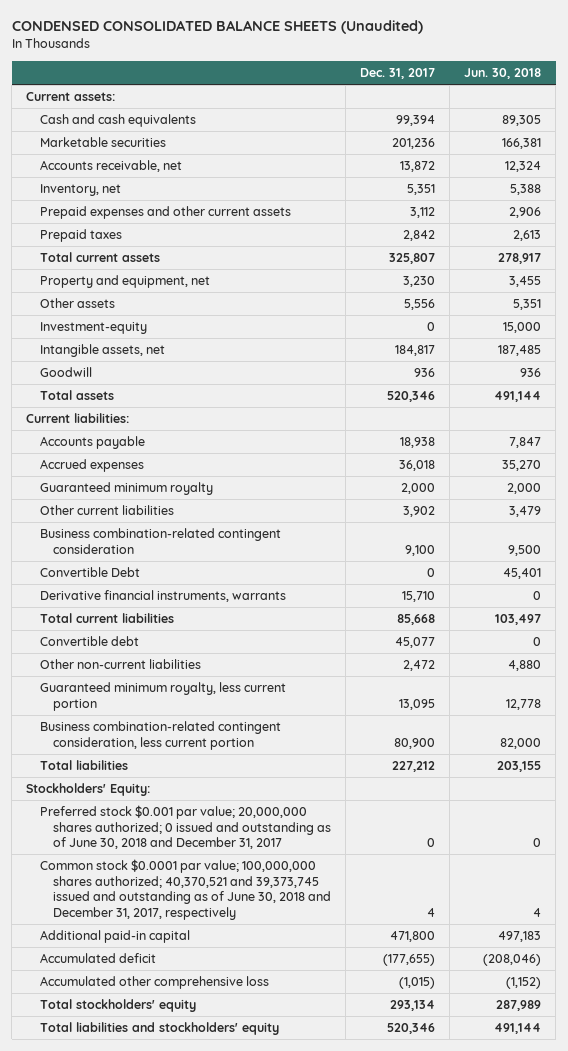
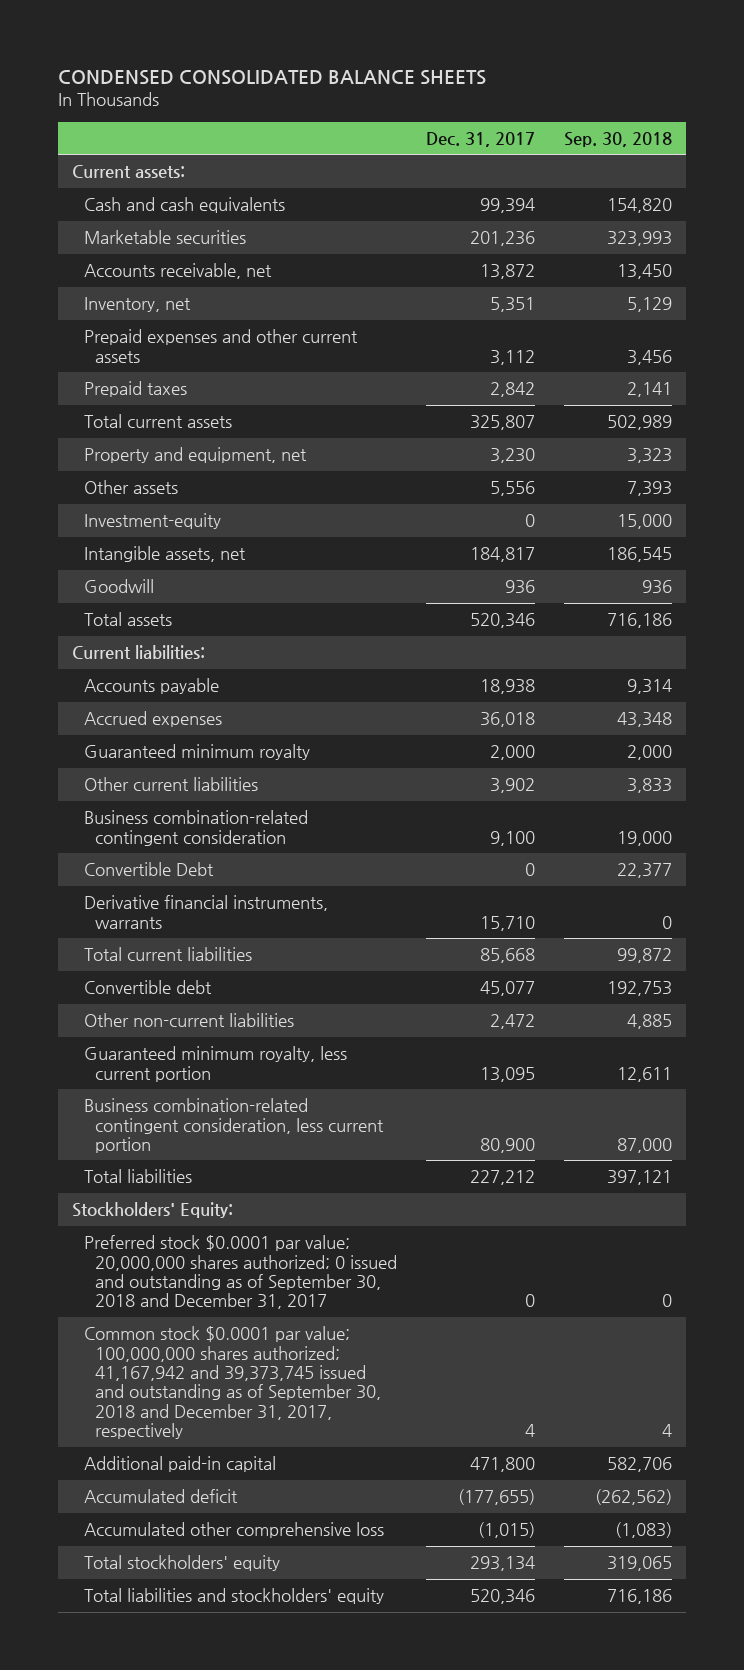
[11,20,423,35] CONDENSED CONSOLIDATED BALANCE SHEETS (Unaudited) -> [57,70,486,86] CONDENSED CONSOLIDATED BALANCE SHEETS
[464,68,542,80] Jun. 30, 2018 -> none
none -> [564,131,673,147] Sep. 30, 2018
[39,805,332,850] Preferred stock $0.001 par value; 20,000,000 shares authorized; 0 issued and outstanding as of June 30, 2018 and December 31, 2017 -> [83,1235,398,1310] Preferred stock $0.0001 par value; 20,000,000 shares authorized; 0 issued and outstanding as of September 30, 2018 and December 31, 2017
[39,859,332,921] Common stock $0.0001 par value; 100,000,000 shares authorized; 40,370,521 and 39,373,745 issued and outstanding as of June 30, 2018 and December 31, 2017, respectively -> [83,1326,382,1440] Common stock $0.0001 par value; 100,000,000 shares authorized; 41,167,942 and 39,373,745 issued and outstanding as of September 30, 2018 and December 31, 2017, respectively

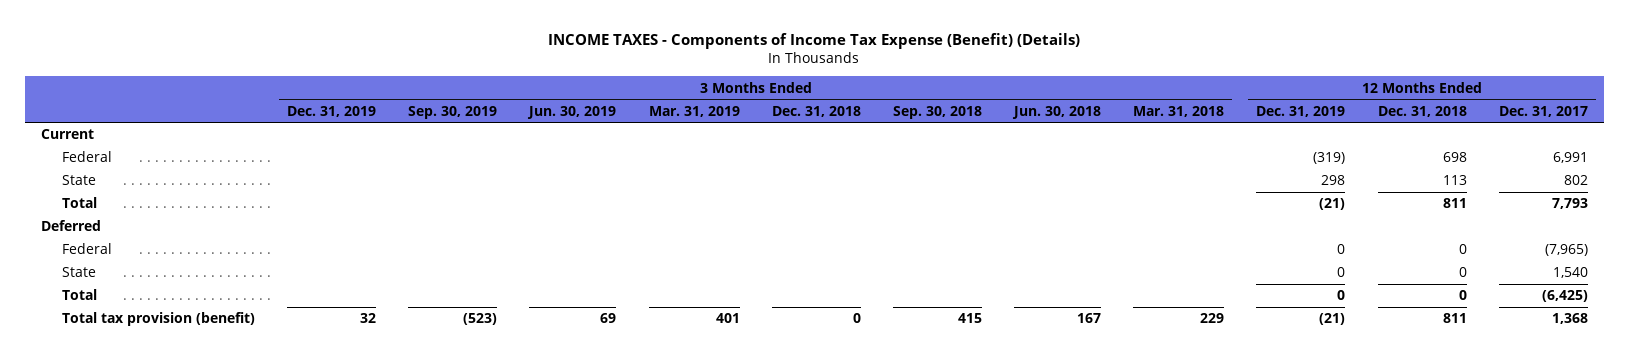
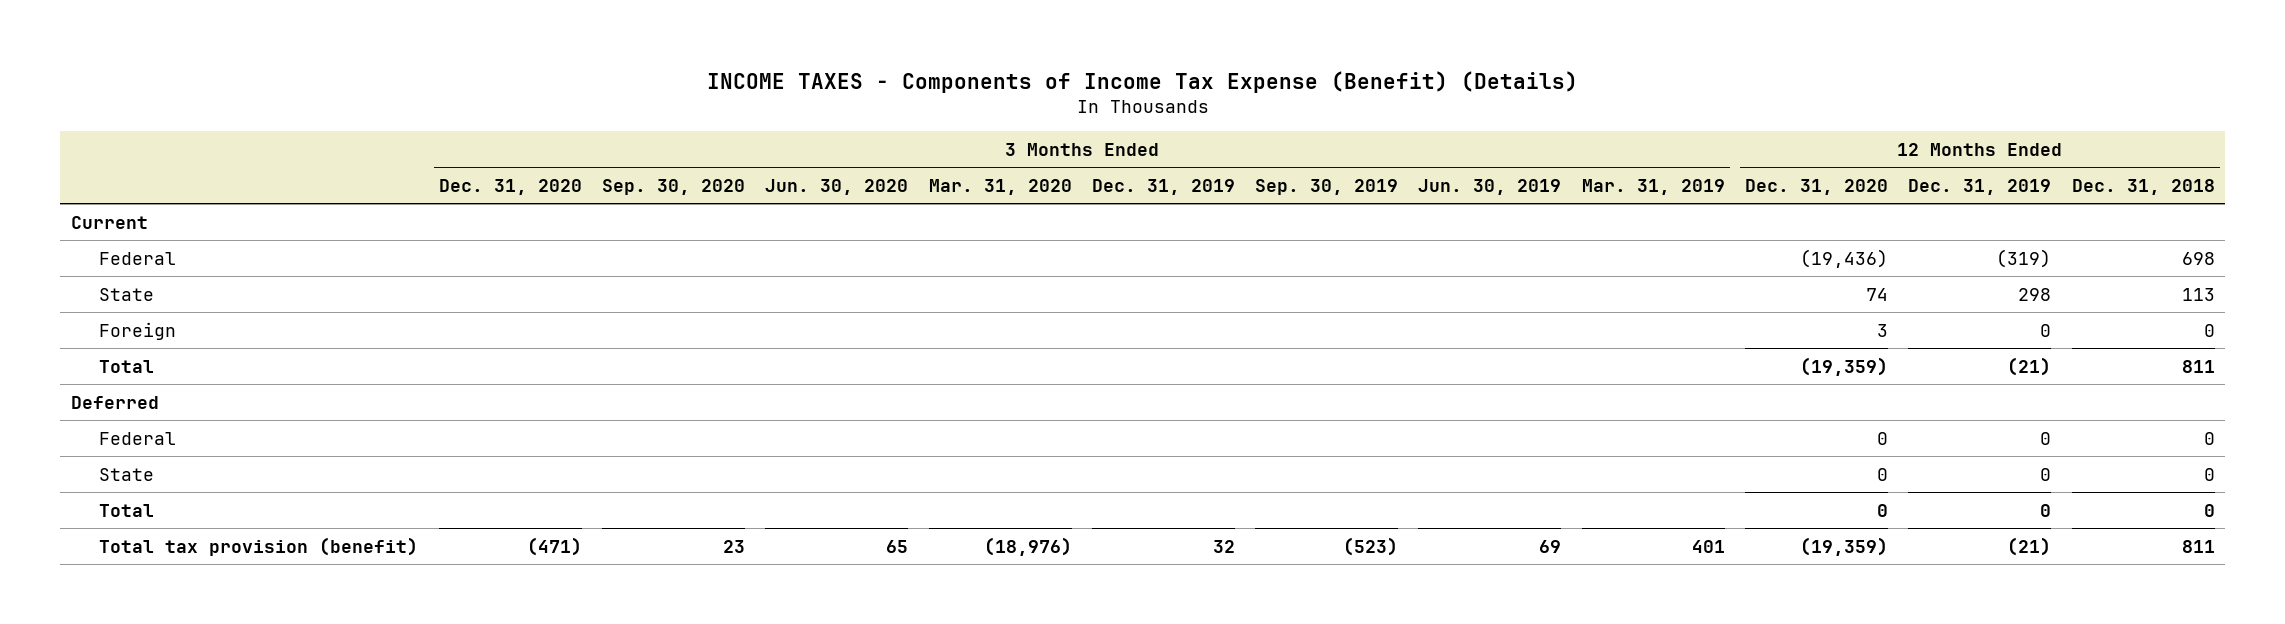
[771,105,861,117] Dec. 31, 2018 -> none
[892,105,982,119] Sep. 30, 2018 -> none
[1012,105,1102,119] Jun. 30, 2018 -> none
[1133,105,1225,117] Mar. 31, 2018 -> none
[1498,105,1588,117] Dec. 31, 2017 -> none
none -> [438,178,582,195] Dec. 31, 2020
none -> [602,178,746,195] Sep. 30, 2020
none -> [765,178,909,195] Jun. 30, 2020
none -> [928,178,1072,195] Mar. 31, 2020
none -> [1745,178,1889,195] Dec. 31, 2020
none -> [99,321,177,340] Foreign

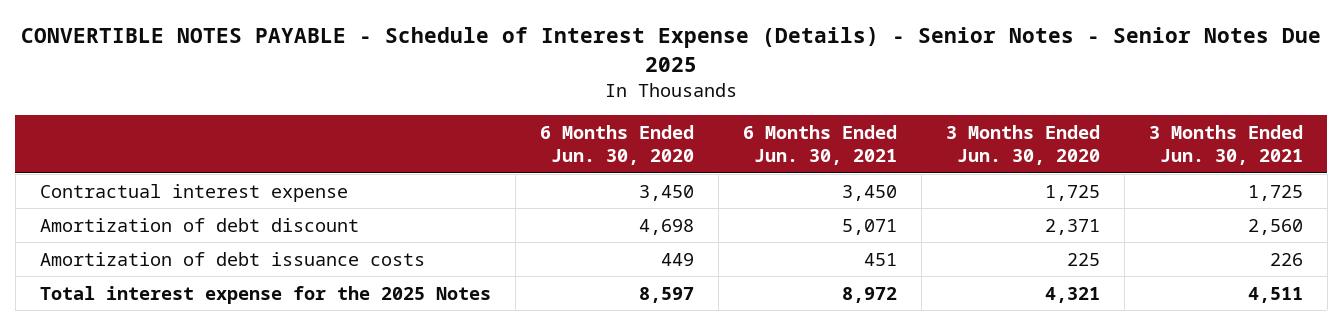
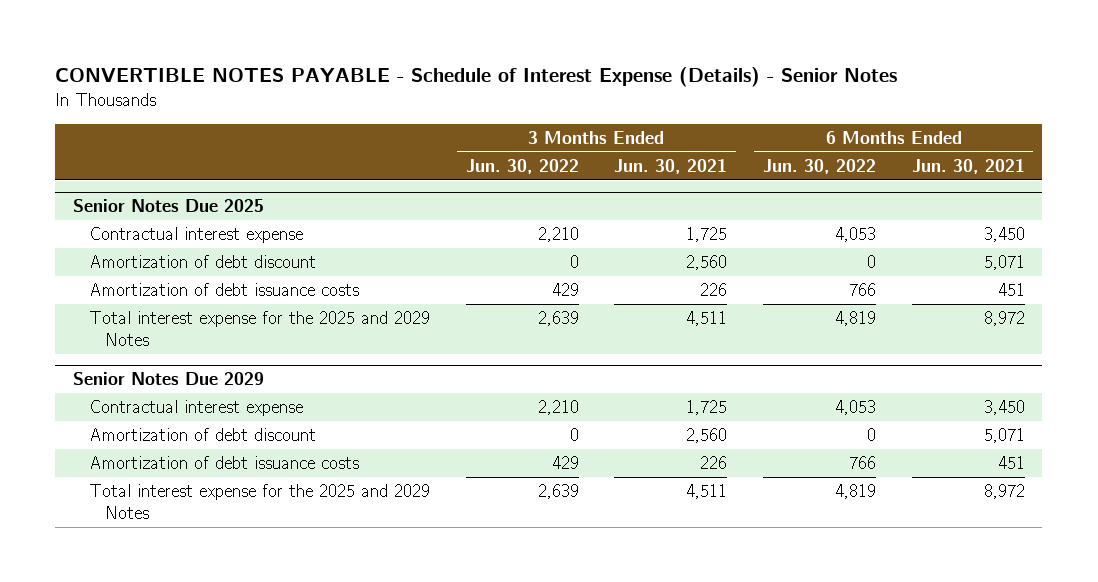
[21,27,1322,72] CONVERTIBLE NOTES PAYABLE - Schedule of Interest Expense (Details) - Senior Notes - Senior Notes Due 2025 -> [55,67,898,88] CONVERTIBLE NOTES PAYABLE - Schedule of Interest Expense (Details) - Senior Notes
[539,124,694,166] 6 Months Ended Jun. 30, 2020 -> none
[945,124,1100,166] 3 Months Ended Jun. 30, 2020 -> none
none -> [465,158,579,174] Jun. 30, 2022
none -> [762,158,876,174] Jun. 30, 2022
none -> [73,199,265,213] Senior Notes Due 2025
[39,285,491,304] Total interest expense for the 2025 Notes -> [88,311,430,347] Total interest expense for the 2025 and 2029 Notes
none -> [73,372,265,386] Senior Notes Due 2029
none -> [88,400,303,417] Contractual interest expense
none -> [88,428,316,442] Amortization of debt discount
none -> [88,456,359,470] Amortization of debt issuance costs
none -> [88,484,430,520] Total interest expense for the 2025 and 2029 Notes

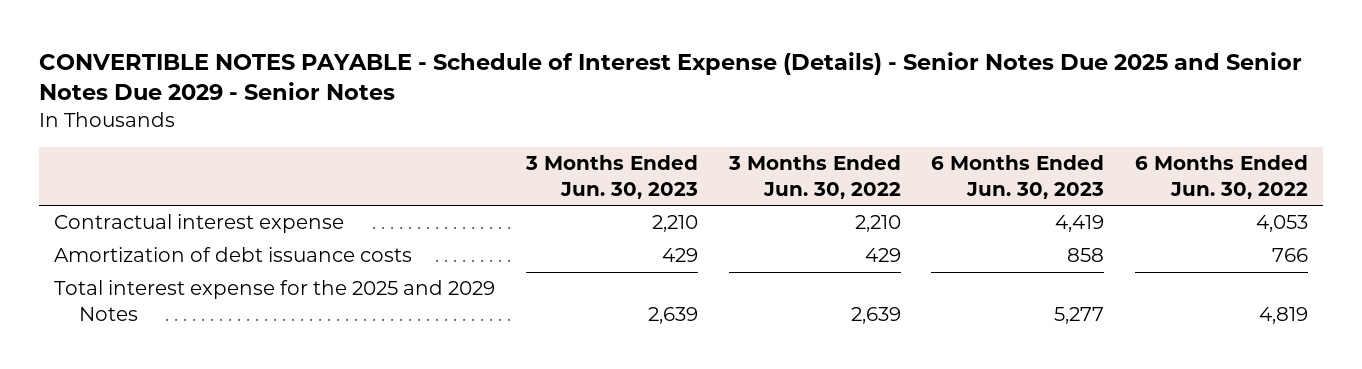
[55,67,898,88] CONVERTIBLE NOTES PAYABLE - Schedule of Interest Expense (Details) - Senior Notes -> [39,51,1303,101] CONVERTIBLE NOTES PAYABLE - Schedule of Interest Expense (Details) - Senior Notes Due 2025 and Senior Notes Due 2029 - Senior Notes
[614,158,728,174] Jun. 30, 2021 -> none
[911,158,1025,174] Jun. 30, 2021 -> none
none -> [525,155,699,199] 3 Months Ended Jun. 30, 2023
none -> [931,155,1105,199] 6 Months Ended Jun. 30, 2023
[73,199,265,213] Senior Notes Due 2025 -> none
[88,255,316,269] Amortization of debt discount -> none
[73,372,265,386] Senior Notes Due 2029 -> none
[88,400,303,417] Contractual interest expense -> none
[88,428,316,442] Amortization of debt discount -> none
[88,456,359,470] Amortization of debt issuance costs -> none
[88,484,430,520] Total interest expense for the 2025 and 2029 Notes -> none

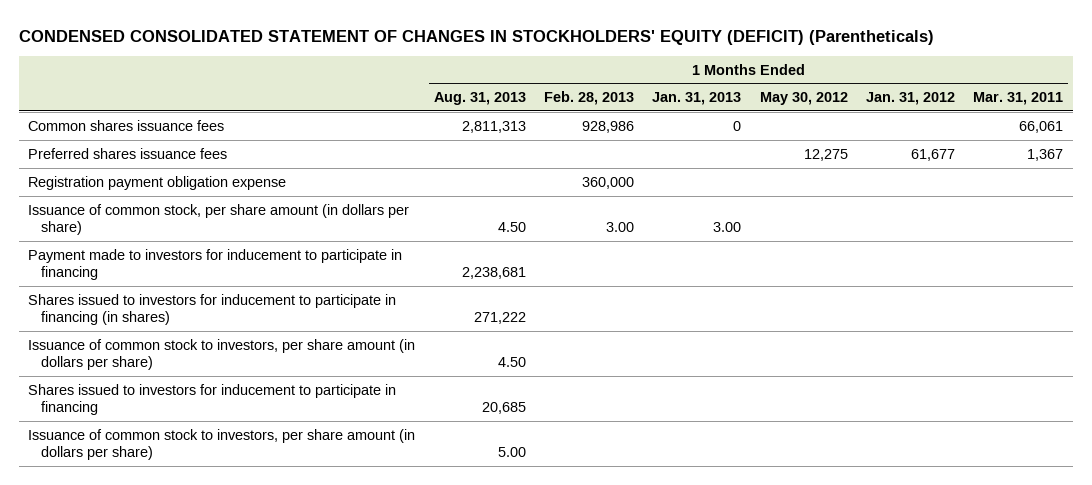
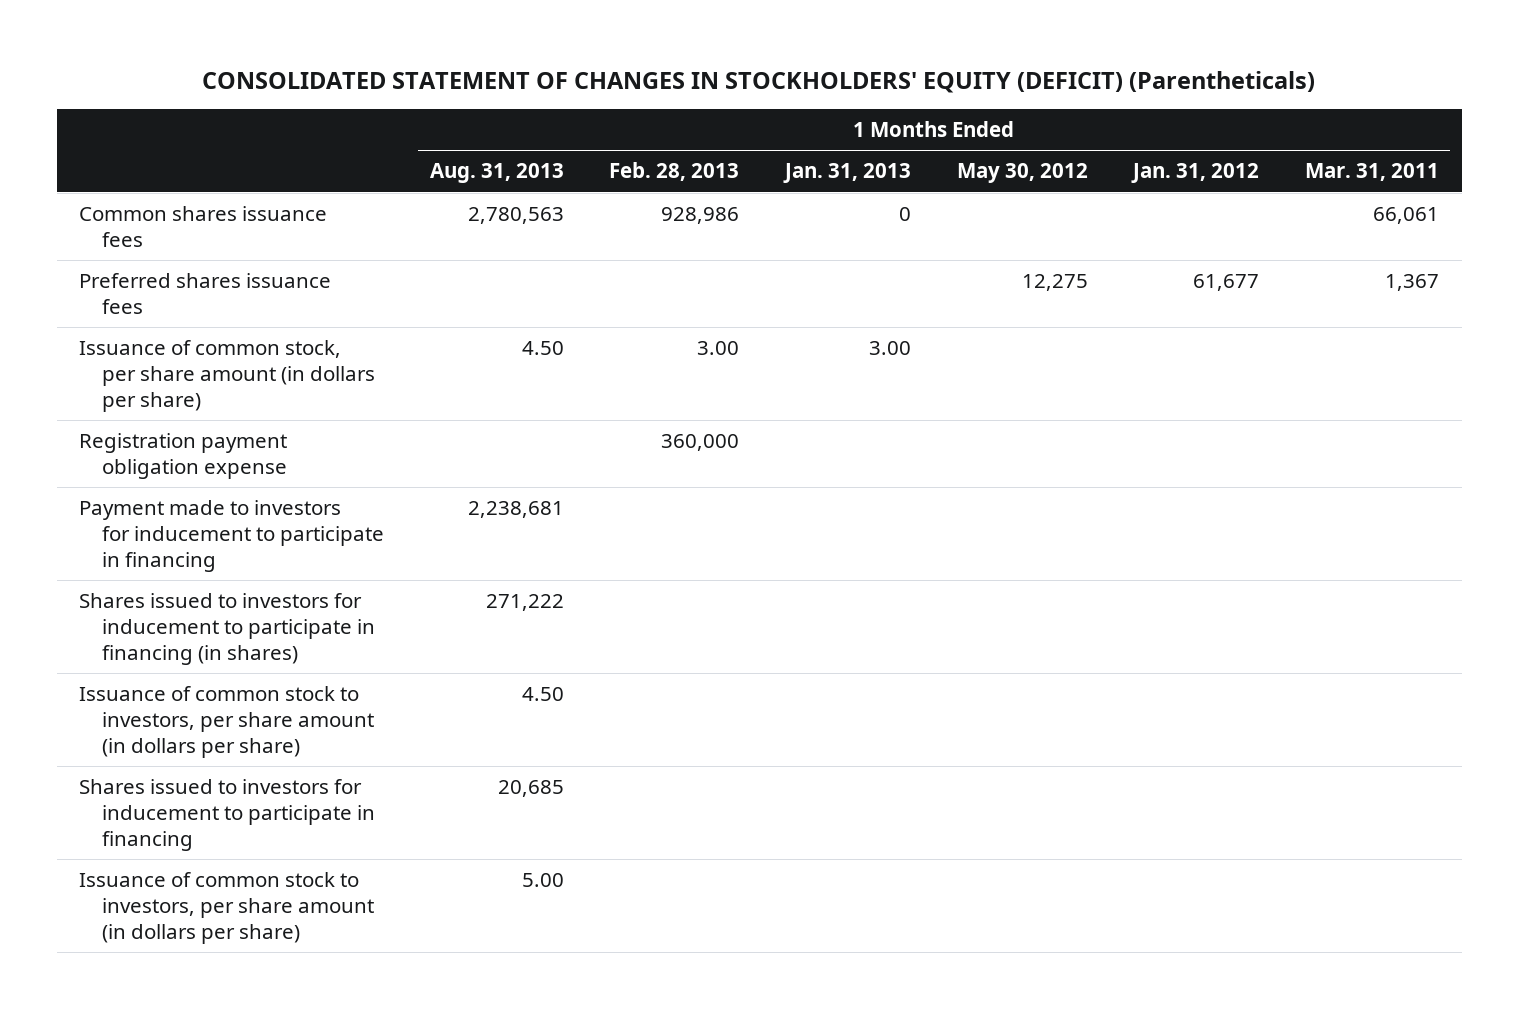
[19,29,935,45] CONDENSED CONSOLIDATED STATEMENT OF CHANGES IN STOCKHOLDERS' EQUITY (DEFICIT) (Parentheticals) -> [202,70,1316,93] CONSOLIDATED STATEMENT OF CHANGES IN STOCKHOLDERS' EQUITY (DEFICIT) (Parentheticals)
[461,120,526,133] 2,811,313 -> [467,207,564,225] 2,780,563
[28,175,287,190] Registration payment obligation expense -> [79,433,288,480] Registration payment obligation expense

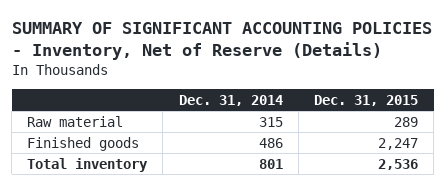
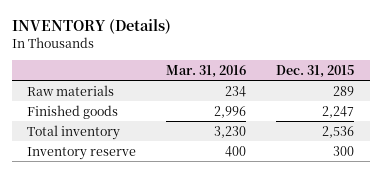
[11,21,432,60] SUMMARY OF SIGNIFICANT ACCOUNTING POLICIES - Inventory, Net of Reserve (Details) -> [11,18,171,34] INVENTORY (Details)
[178,95,283,107] Dec. 31, 2014 -> none
none -> [166,64,247,78] Mar. 31, 2016
[27,115,124,127] Raw material -> [26,84,114,96] Raw materials
none -> [26,146,136,160] Inventory reserve

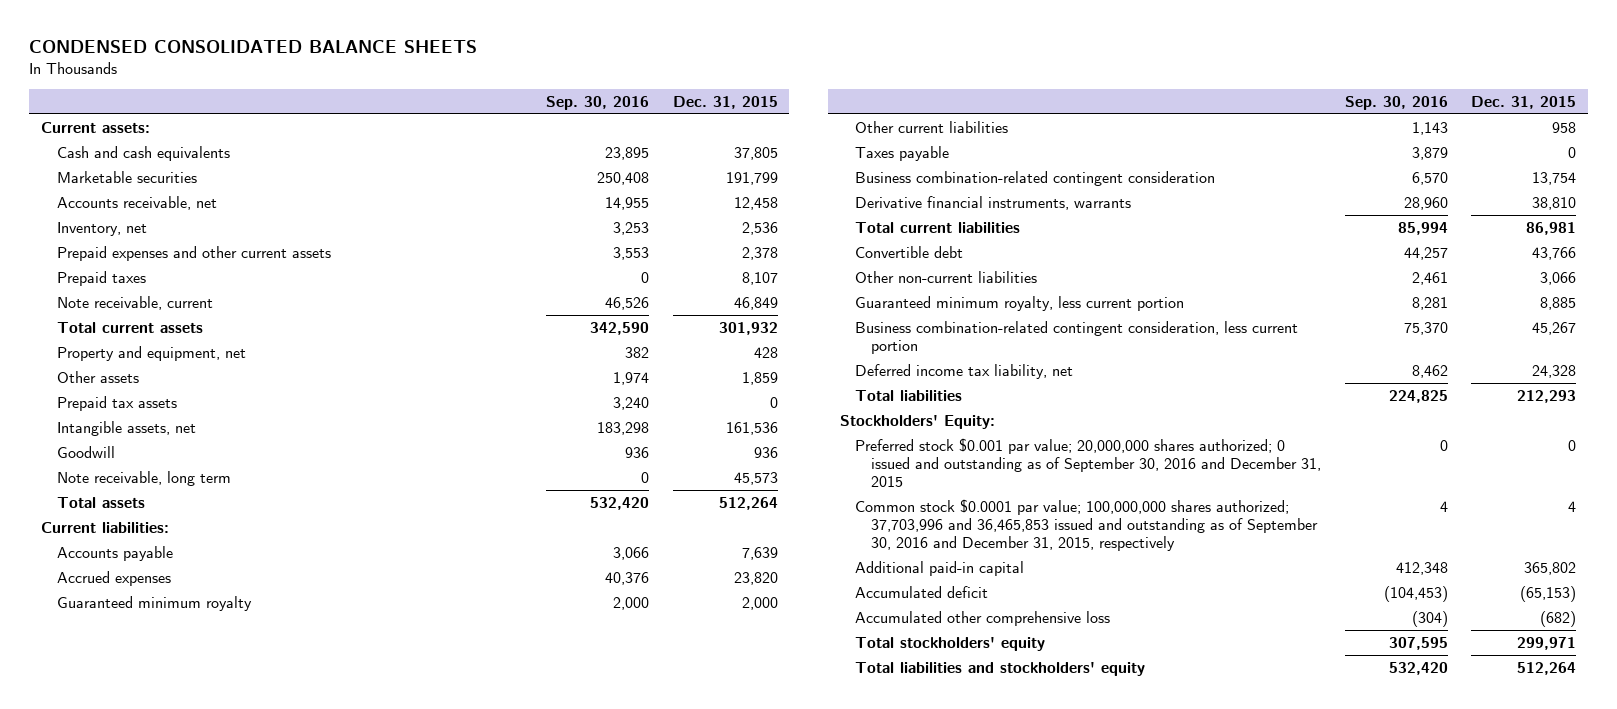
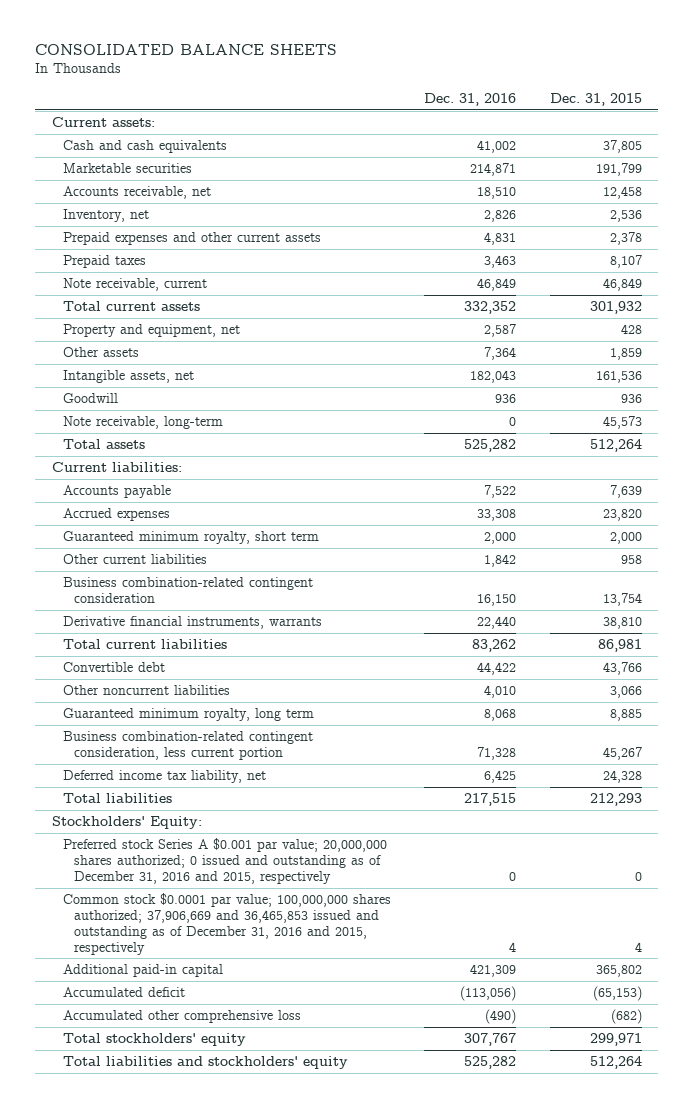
[28,39,477,53] CONDENSED CONSOLIDATED BALANCE SHEETS -> [34,44,337,56] CONSOLIDATED BALANCE SHEETS
[545,95,649,110] Sep. 30, 2016 -> none
none -> [424,92,517,106] Dec. 31, 2016
[56,395,177,411] Prepaid tax assets -> none
[56,470,231,486] Note receivable, long term -> [62,416,223,430] Note receivable, long-term
[56,595,252,611] Guaranteed minimum royalty -> [62,531,319,545] Guaranteed minimum royalty, short term
[855,145,950,161] Taxes payable -> none
[855,270,1038,283] Other non-current liabilities -> [62,685,230,696] Other noncurrent liabilities
[855,295,1185,311] Guaranteed minimum royalty, less current portion -> [62,708,314,722] Guaranteed minimum royalty, long term
[855,437,1322,487] Preferred stock $0.001 par value; 20,000,000 shares authorized; 0 issued and outstanding as of September 30, 2016 and December 31, 2015 -> [62,838,387,884] Preferred stock Series A $0.001 par value; 20,000,000 shares authorized; 0 issued and outstanding as of December 31, 2016 and 2015, respectively
[855,498,1319,551] Common stock $0.0001 par value; 100,000,000 shares authorized; 37,703,996 and 36,465,853 issued and outstanding as of September 30, 2016 and December 31, 2015, respectively -> [62,893,391,955] Common stock $0.0001 par value; 100,000,000 shares authorized; 37,906,669 and 36,465,853 issued and outstanding as of December 31, 2016 and 2015, respectively

